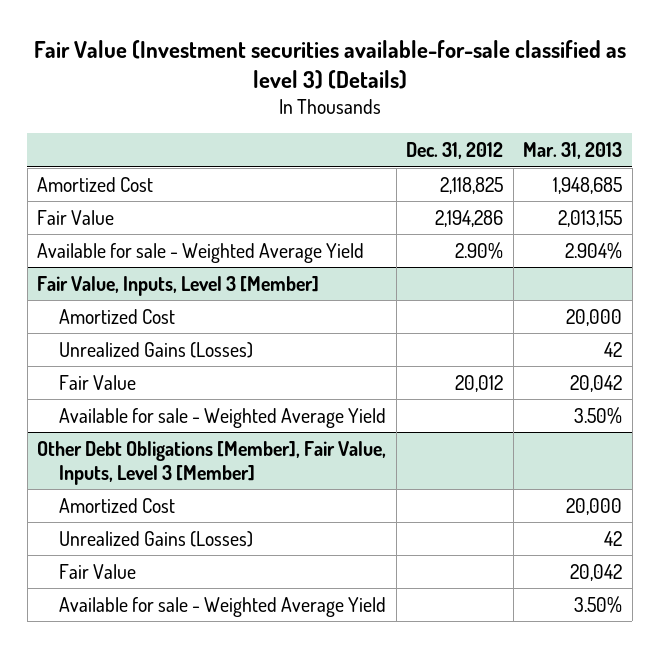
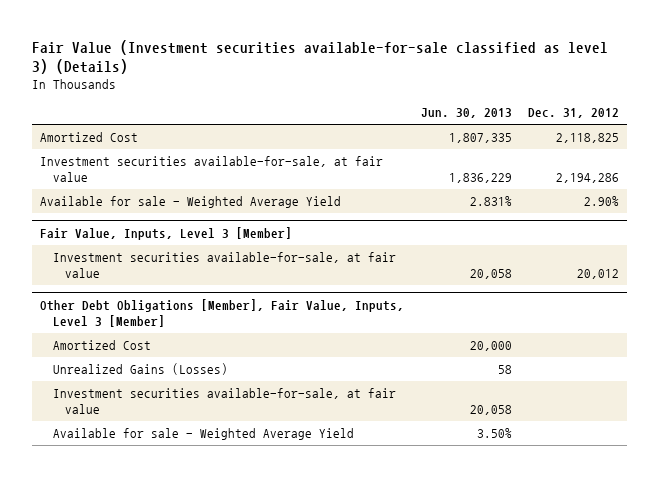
[523,141,623,159] Mar. 31, 2013 -> none
none -> [420,108,512,119] Jun. 30, 2013
[37,209,115,225] Fair Value -> [40,155,384,182] Investment securities available-for-sale, at fair value
[58,308,175,324] Amortized Cost -> none
[58,341,253,358] Unrealized Gains (Losses) -> none
[58,407,386,428] Available for sale - Weighted Average Yield -> none
[58,374,136,390] Fair Value -> [52,251,396,278] Investment securities available-for-sale, at fair value
[58,563,136,579] Fair Value -> none
none -> [52,387,396,414] Investment securities available-for-sale, at fair value

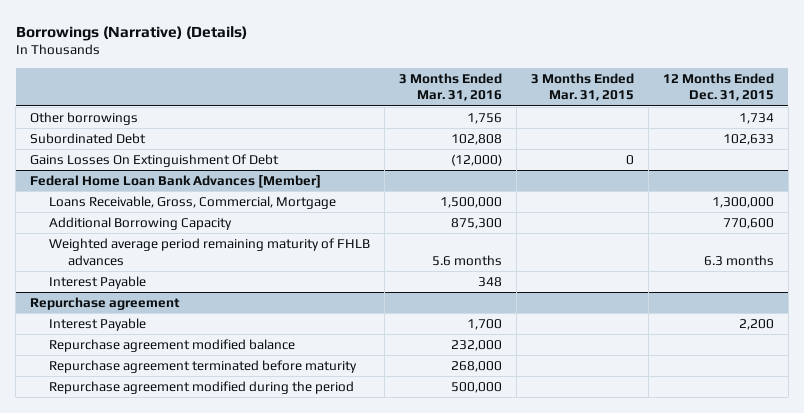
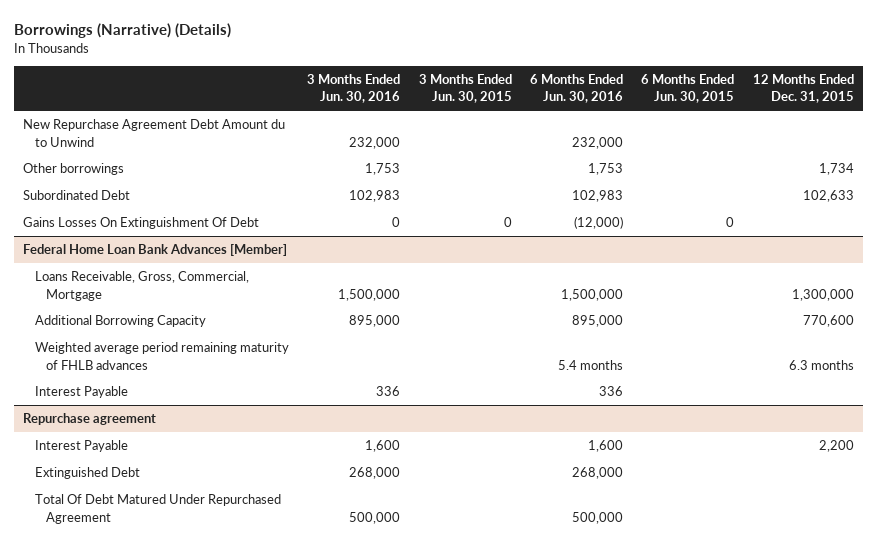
[399,72,503,102] 3 Months Ended Mar. 31, 2016 -> none
[530,72,634,102] 3 Months Ended Mar. 31, 2015 -> none
none -> [307,74,401,104] 3 Months Ended Jun. 30, 2016
none -> [418,74,512,104] 3 Months Ended Jun. 30, 2015
none -> [529,74,623,104] 6 Months Ended Jun. 30, 2016
none -> [641,74,735,104] 6 Months Ended Jun. 30, 2015
none -> [23,119,286,147] New Repurchase Agreement Debt Amount du to Unwind
[49,338,296,352] Repurchase agreement modified balance -> none
[49,359,358,373] Repurchase agreement terminated before maturity -> [34,467,140,480] Extinguished Debt
[49,380,355,394] Repurchase agreement modified during the period -> [34,494,281,524] Total Of Debt Matured Under Repurchased Agreement

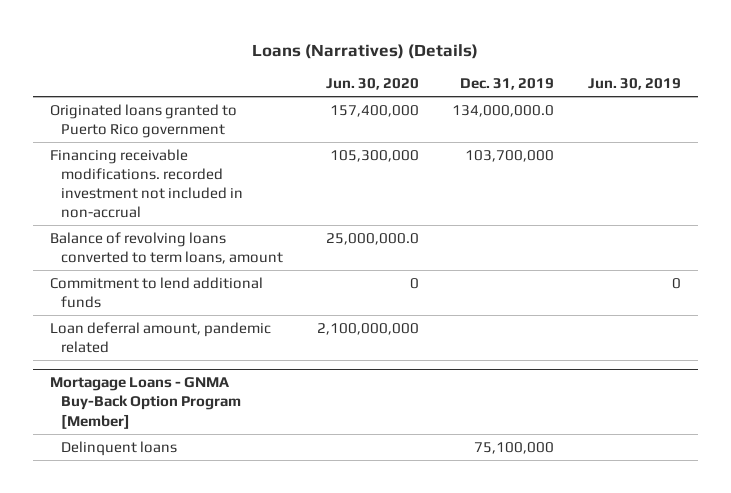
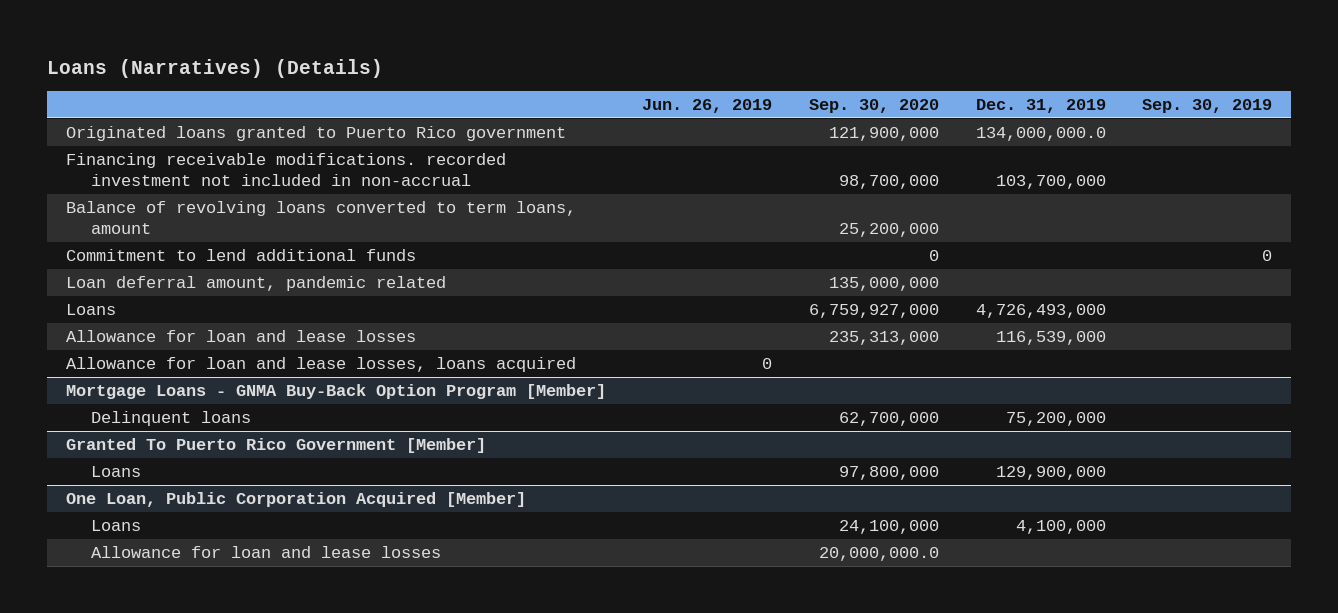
[325,78,419,91] Jun. 30, 2020 -> none
[588,78,682,91] Jun. 30, 2019 -> none
none -> [642,99,773,114] Jun. 26, 2019
none -> [809,99,940,114] Sep. 30, 2020
none -> [1142,99,1273,114] Sep. 30, 2019
none -> [65,304,116,316] Loans
none -> [65,330,416,343] Allowance for loan and lease losses
none -> [65,357,576,373] Allowance for loan and lease losses, loans acquired
[49,377,241,429] Mortagage Loans - GNMA Buy-Back Option Program [Member] -> [65,384,606,400] Mortgage Loans - GNMA Buy-Back Option Program [Member]
[474,441,555,454] 75,100,000 -> [1005,412,1106,427] 75,200,000
none -> [65,438,486,454] Granted To Puerto Rico Government [Member]
none -> [90,466,141,478] Loans
none -> [65,492,526,508] One Loan, Public Corporation Acquired [Member]
none -> [90,520,141,532] Loans
none -> [90,546,441,559] Allowance for loan and lease losses

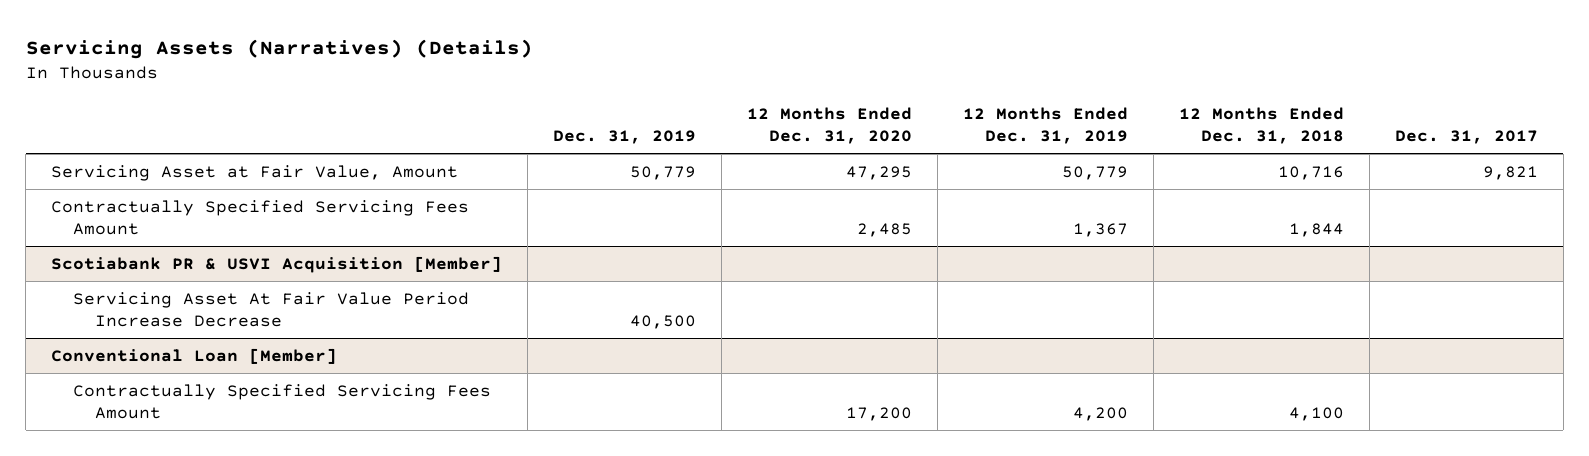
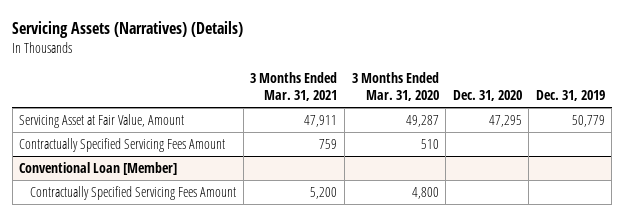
[747,106,913,145] 12 Months Ended Dec. 31, 2020 -> none
[962,106,1128,145] 12 Months Ended Dec. 31, 2019 -> none
[1178,106,1344,145] 12 Months Ended Dec. 31, 2018 -> none
[1394,130,1538,145] Dec. 31, 2017 -> none
none -> [250,72,338,102] 3 Months Ended Mar. 31, 2021
none -> [351,72,439,102] 3 Months Ended Mar. 31, 2020
none -> [452,90,522,102] Dec. 31, 2020
[51,255,503,273] Scotiabank PR & USVI Acquisition [Member] -> none
[73,291,470,328] Servicing Asset At Fair Value Period Increase Decrease -> none

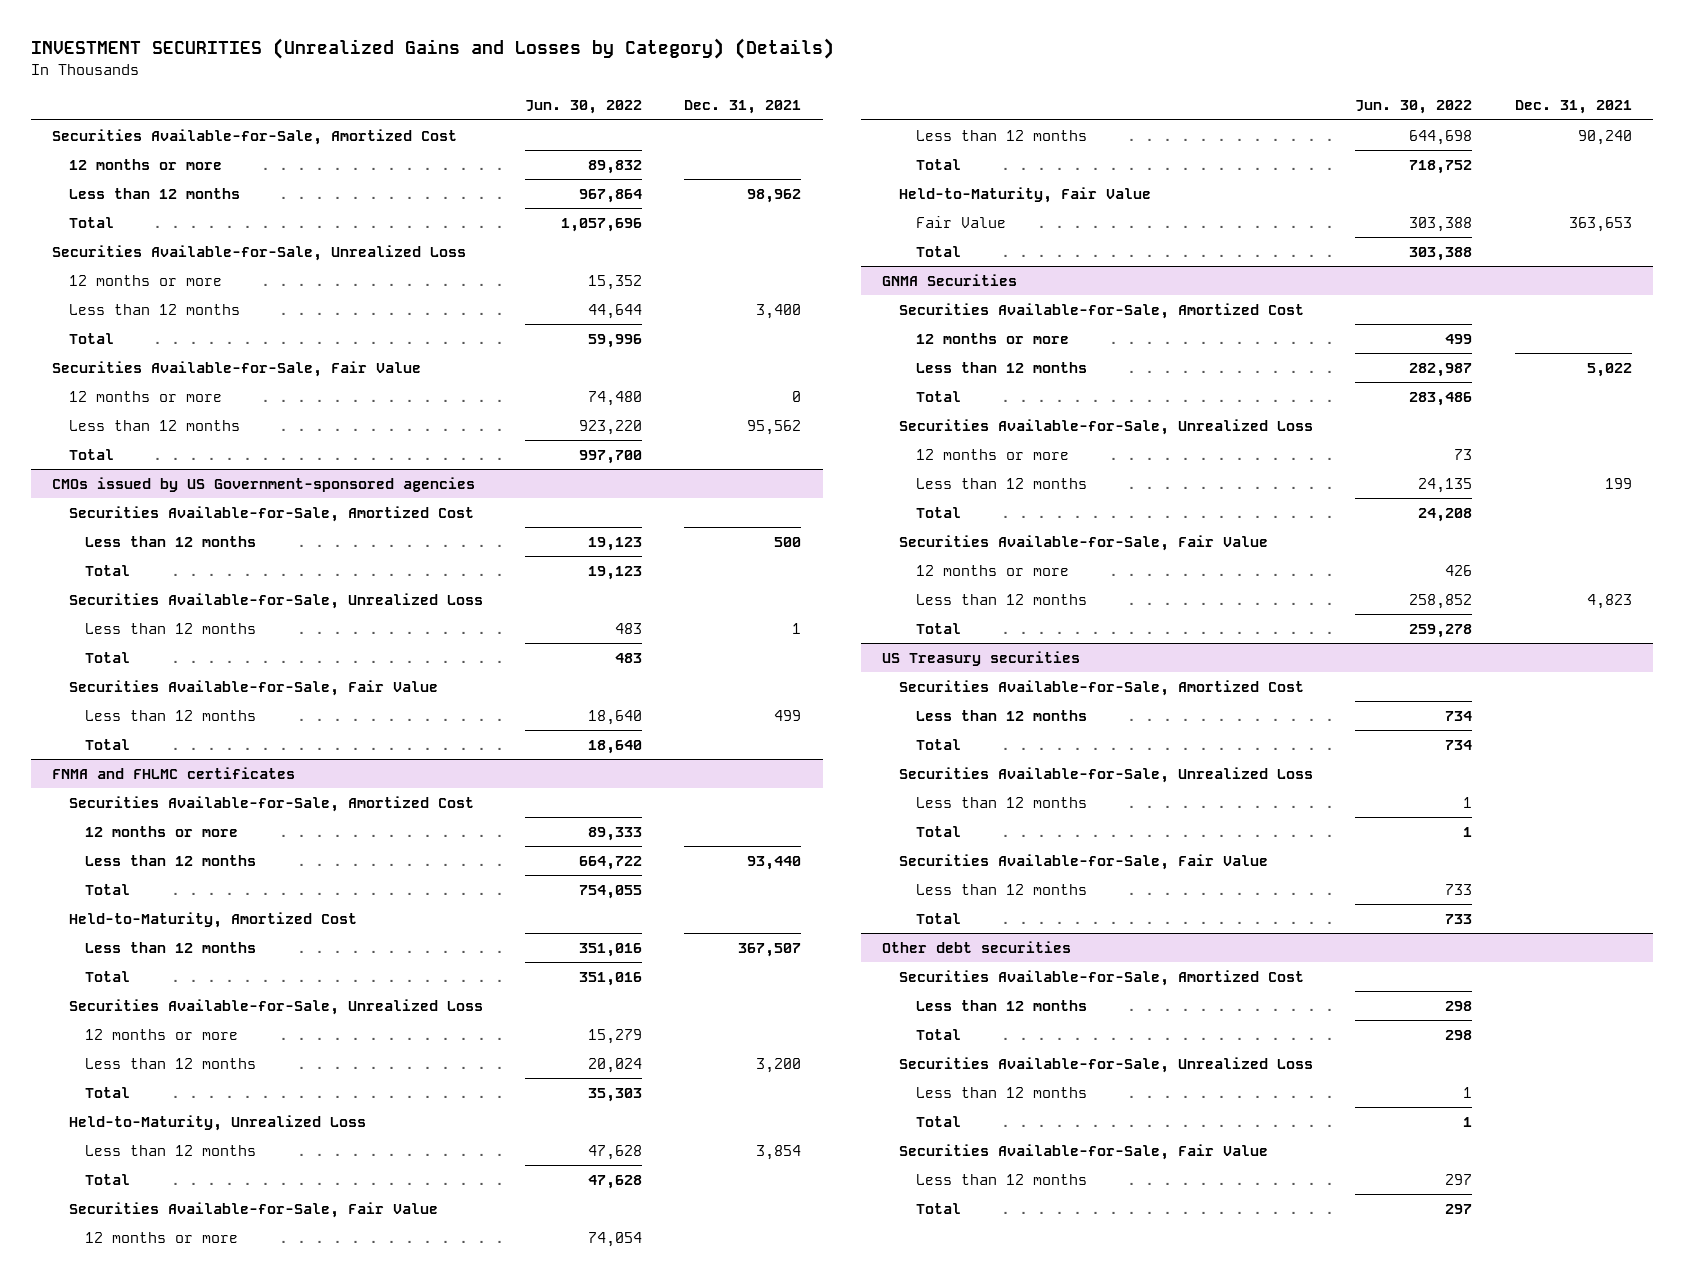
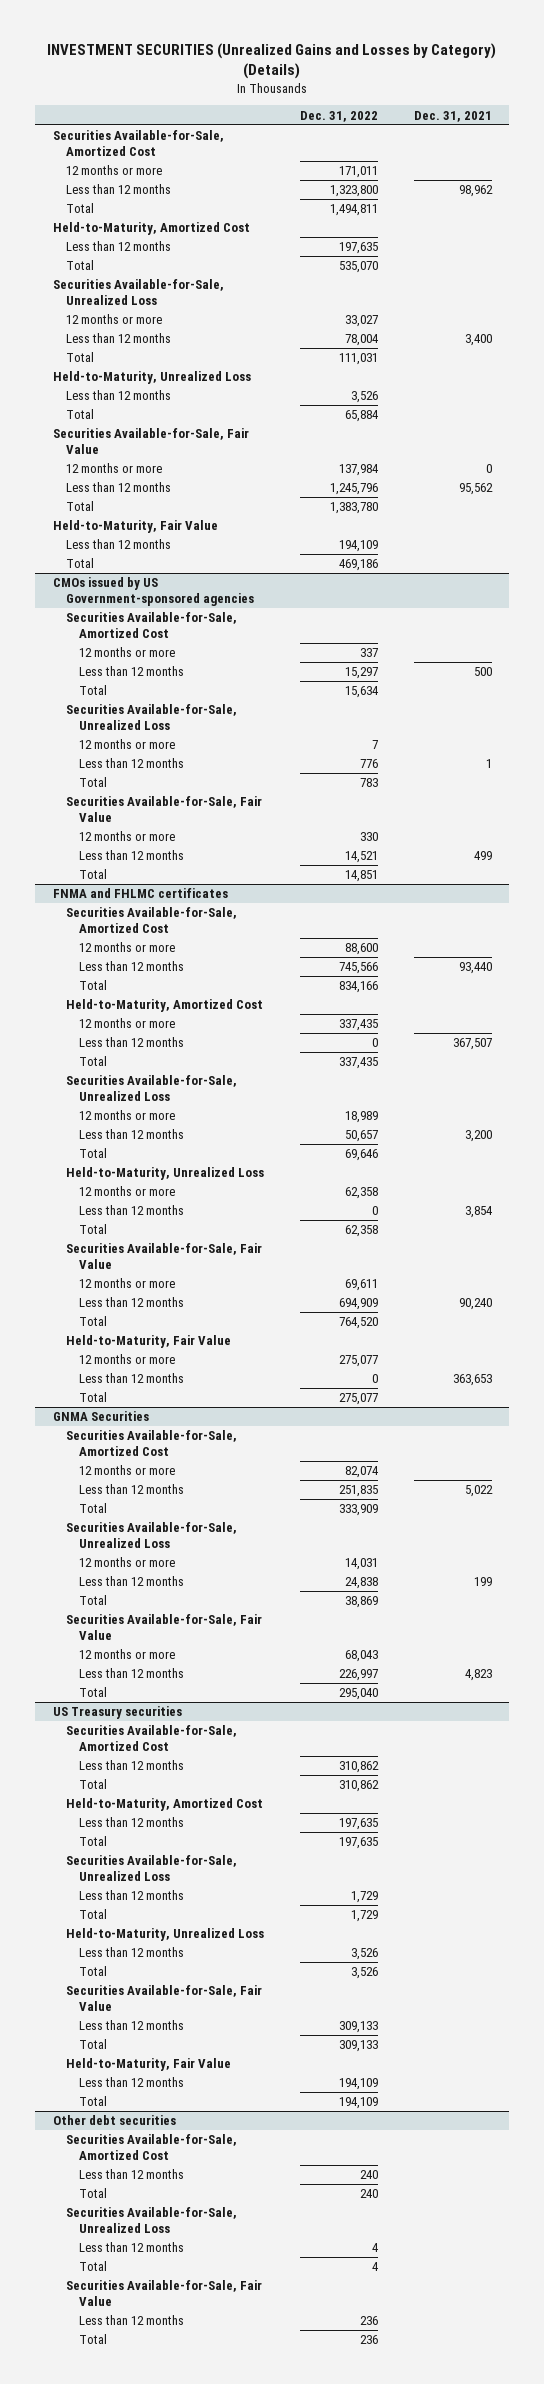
[525,100,643,115] Jun. 30, 2022 -> none
none -> [299,110,378,122] Dec. 31, 2022
none -> [52,222,250,236] Held-to-Maturity, Amortized Cost
none -> [66,241,172,252] Less than 12 months
none -> [66,260,95,271] Total
none -> [52,371,251,385] Held-to-Maturity, Unrealized Loss
none -> [66,390,172,401] Less than 12 months
none -> [66,409,95,420] Total
none -> [52,520,218,534] Held-to-Maturity, Fair Value
none -> [66,539,172,550] Less than 12 months
none -> [66,558,95,569] Total
none -> [79,647,176,658] 12 months or more
none -> [79,739,176,750] 12 months or more
none -> [79,831,176,842] 12 months or more
none -> [79,1018,176,1029] 12 months or more
none -> [79,1186,176,1197] 12 months or more
none -> [79,1354,176,1365] 12 months or more
[915,216,1006,229] Fair Value -> [79,1373,185,1384] Less than 12 months
none -> [66,1798,264,1812] Held-to-Maturity, Amortized Cost
none -> [79,1817,185,1828] Less than 12 months
none -> [79,1836,108,1847] Total
none -> [66,1928,265,1942] Held-to-Maturity, Unrealized Loss
none -> [79,1947,185,1958] Less than 12 months
none -> [79,1966,108,1977] Total
none -> [66,2058,232,2072] Held-to-Maturity, Fair Value
none -> [79,2077,185,2088] Less than 12 months
none -> [79,2096,108,2107] Total

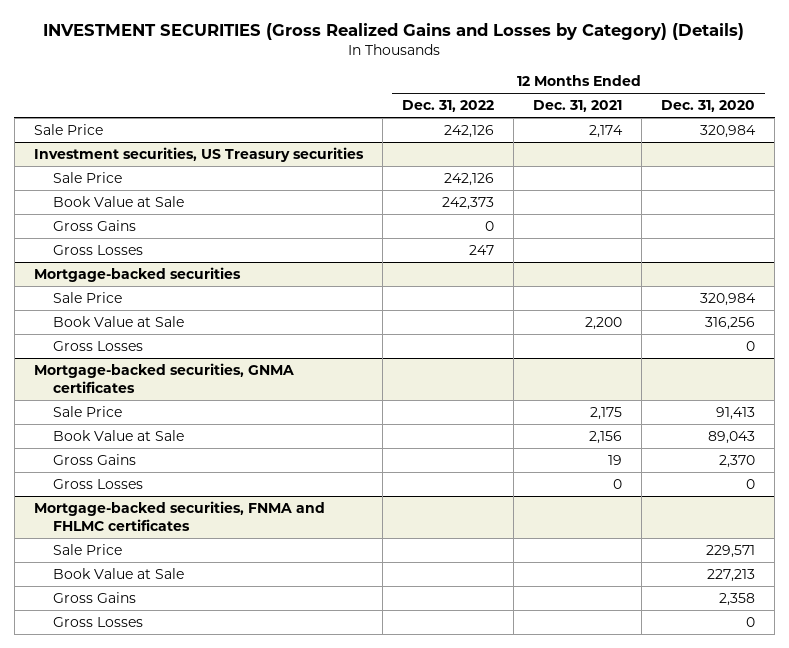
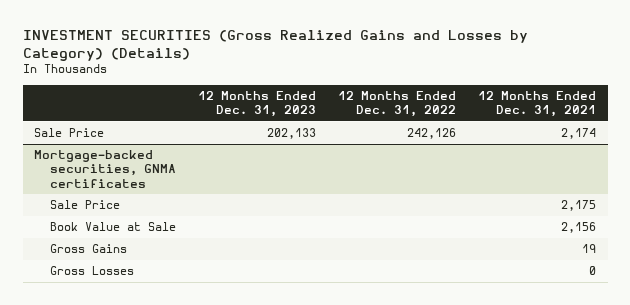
[661,100,756,113] Dec. 31, 2020 -> none
none -> [198,90,317,118] 12 Months Ended Dec. 31, 2023
[33,146,364,162] Investment securities, US Treasury securities -> none
[52,171,122,183] Sale Price -> none
[52,195,184,207] Book Value at Sale -> none
[52,219,136,231] Gross Gains -> none
[52,244,143,255] Gross Losses -> none
[33,266,241,282] Mortgage-backed securities -> none
[52,291,122,303] Sale Price -> none
[52,315,184,327] Book Value at Sale -> none
[52,340,143,351] Gross Losses -> none
[33,500,325,532] Mortgage-backed securities, FNMA and FHLMC certificates -> none
[52,543,122,555] Sale Price -> none
[52,567,184,579] Book Value at Sale -> none
[52,591,136,603] Gross Gains -> none
[52,616,143,627] Gross Losses -> none

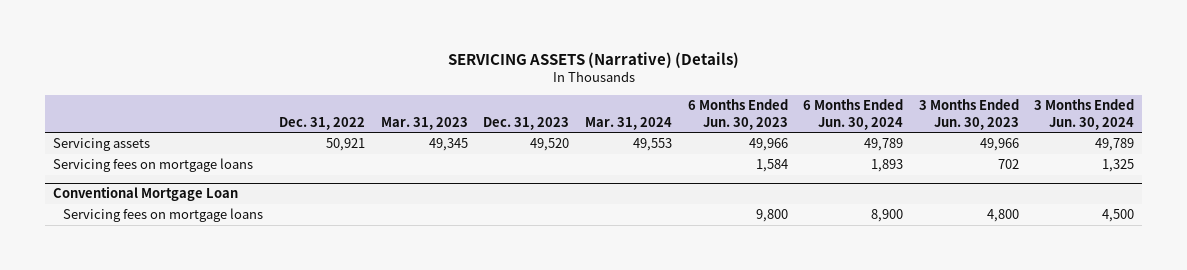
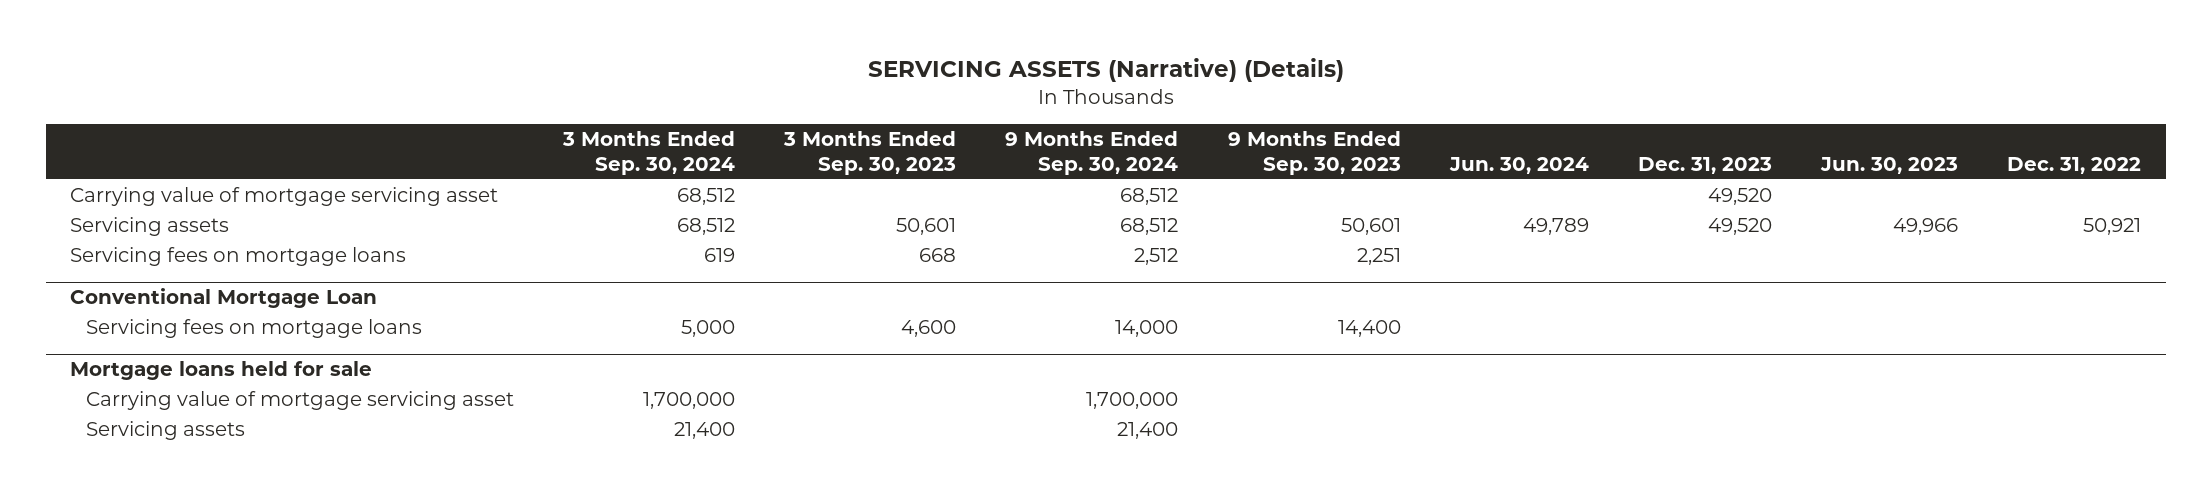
[380,116,468,130] Mar. 31, 2023 -> none
[584,116,672,130] Mar. 31, 2024 -> none
[687,99,788,130] 6 Months Ended Jun. 30, 2023 -> none
[803,99,904,130] 6 Months Ended Jun. 30, 2024 -> none
[918,99,1019,130] 3 Months Ended Jun. 30, 2023 -> none
[1034,99,1135,130] 3 Months Ended Jun. 30, 2024 -> none
none -> [562,131,736,176] 3 Months Ended Sep. 30, 2024
none -> [783,131,957,176] 3 Months Ended Sep. 30, 2023
none -> [1005,131,1179,176] 9 Months Ended Sep. 30, 2024
none -> [1227,131,1401,176] 9 Months Ended Sep. 30, 2023
none -> [1448,157,1589,175] Jun. 30, 2024
none -> [1820,157,1959,175] Jun. 30, 2023
none -> [70,186,499,206] Carrying value of mortgage servicing asset
none -> [70,361,373,381] Mortgage loans held for sale
none -> [85,390,514,410] Carrying value of mortgage servicing asset
none -> [85,420,245,440] Servicing assets

